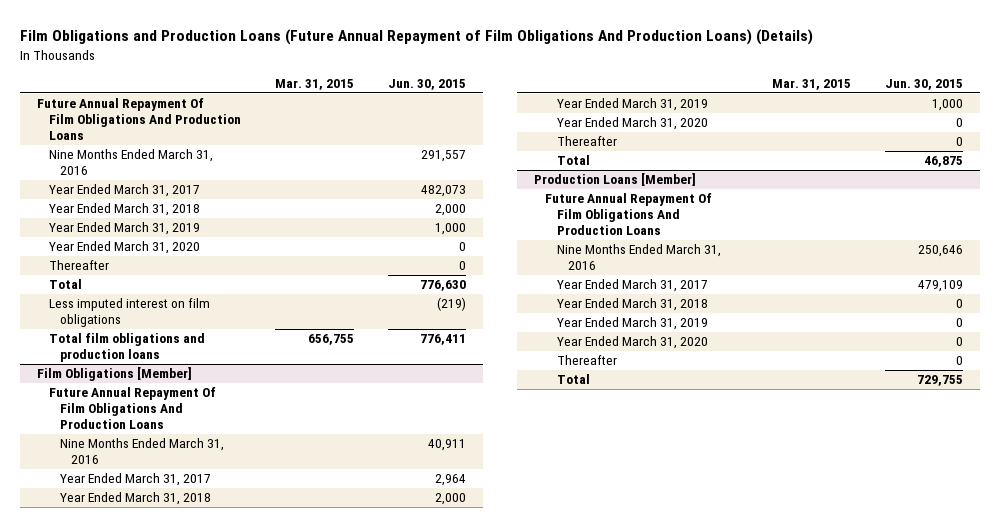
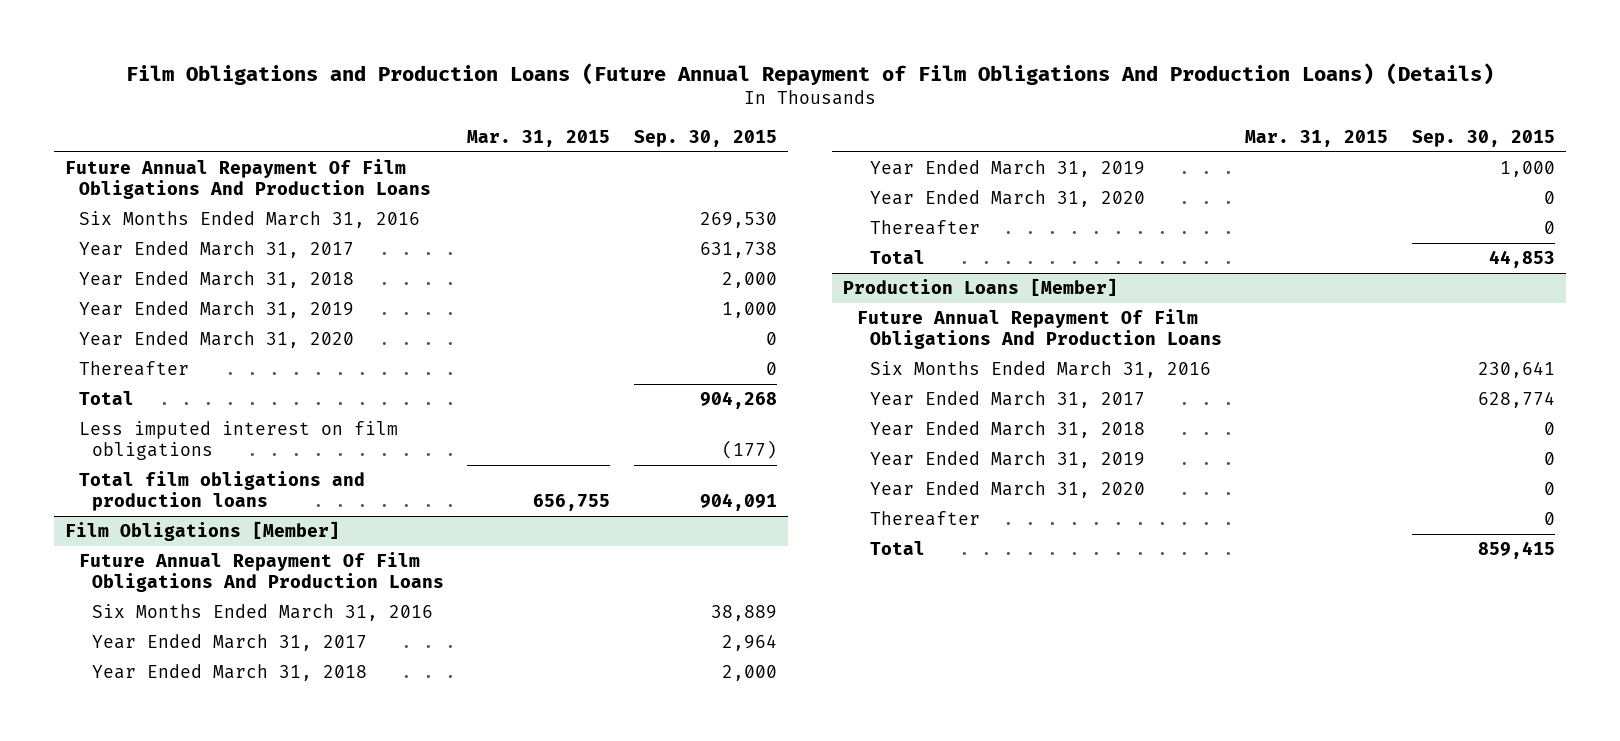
[388,78,467,90] Jun. 30, 2015 -> none
none -> [633,129,777,147] Sep. 30, 2015
[48,149,213,176] Nine Months Ended March 31, 2016 -> [78,211,420,229] Six Months Ended March 31, 2016
[59,438,224,465] Nine Months Ended March 31, 2016 -> [91,604,433,622] Six Months Ended March 31, 2016
[556,244,721,271] Nine Months Ended March 31, 2016 -> [870,361,1212,379] Six Months Ended March 31, 2016

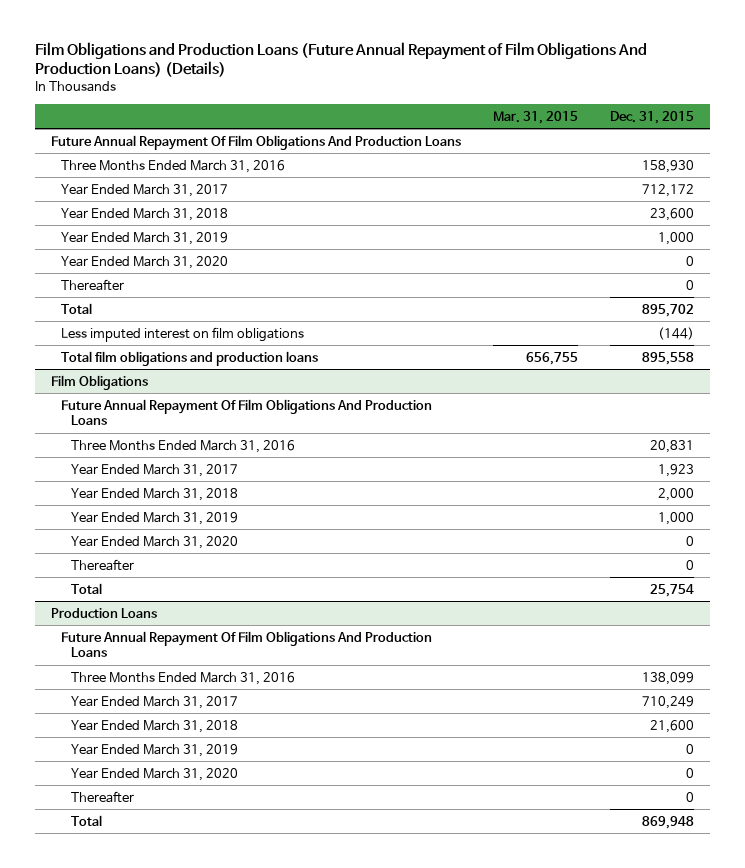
[633,129,777,147] Sep. 30, 2015 -> none
none -> [610,110,695,124] Dec. 31, 2015
[78,211,420,229] Six Months Ended March 31, 2016 -> [60,159,285,173] Three Months Ended March 31, 2016
[65,521,341,542] Film Obligations [Member] -> [50,374,148,390] Film Obligations
[91,604,433,622] Six Months Ended March 31, 2016 -> [70,439,295,453] Three Months Ended March 31, 2016
[843,278,1119,297] Production Loans [Member] -> [50,607,157,618] Production Loans
[870,361,1212,379] Six Months Ended March 31, 2016 -> [70,671,295,685] Three Months Ended March 31, 2016

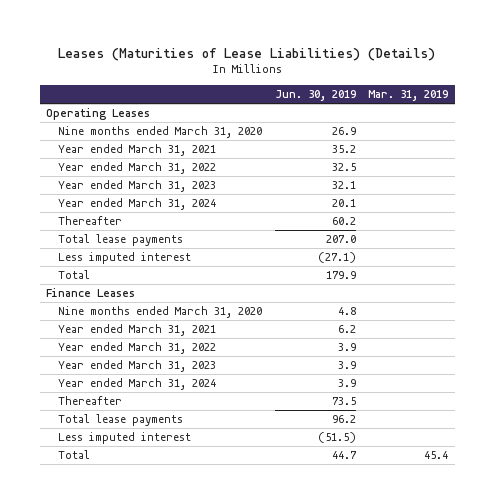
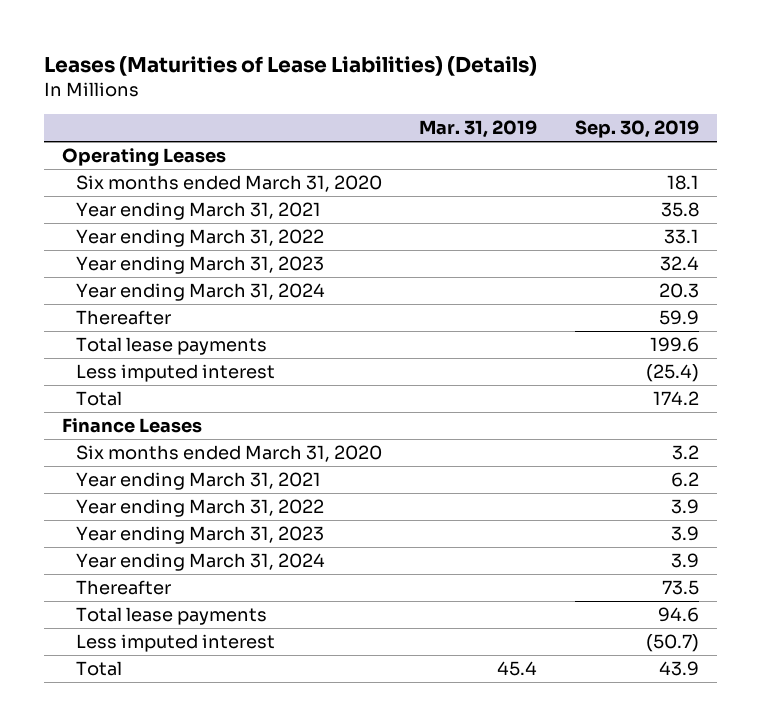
[274,90,356,102] Jun. 30, 2019 -> none
none -> [574,119,699,138] Sep. 30, 2019
[58,125,263,138] Nine months ended March 31, 2020 -> [76,175,383,193] Six months ended March 31, 2020
[58,143,217,156] Year ended March 31, 2021 -> [76,202,322,221] Year ending March 31, 2021
[58,161,217,174] Year ended March 31, 2022 -> [76,229,325,248] Year ending March 31, 2022
[58,179,217,192] Year ended March 31, 2023 -> [76,256,325,275] Year ending March 31, 2023
[58,197,217,210] Year ended March 31, 2024 -> [76,283,326,302] Year ending March 31, 2024
[58,305,263,318] Nine months ended March 31, 2020 -> [76,445,383,463] Six months ended March 31, 2020
[58,323,217,336] Year ended March 31, 2021 -> [76,472,322,491] Year ending March 31, 2021
[58,341,217,354] Year ended March 31, 2022 -> [76,499,325,518] Year ending March 31, 2022
[58,359,217,372] Year ended March 31, 2023 -> [76,526,325,545] Year ending March 31, 2023
[58,377,217,390] Year ended March 31, 2024 -> [76,553,326,572] Year ending March 31, 2024

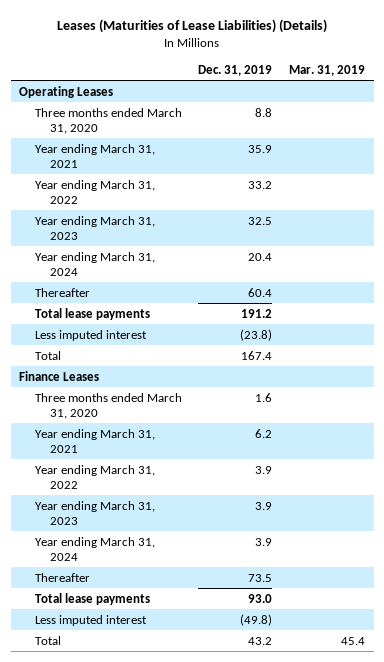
[574,119,699,138] Sep. 30, 2019 -> none
none -> [198,64,273,76] Dec. 31, 2019
[76,175,383,193] Six months ended March 31, 2020 -> [34,107,182,134] Three months ended March 31, 2020
[76,445,383,463] Six months ended March 31, 2020 -> [34,392,182,419] Three months ended March 31, 2020

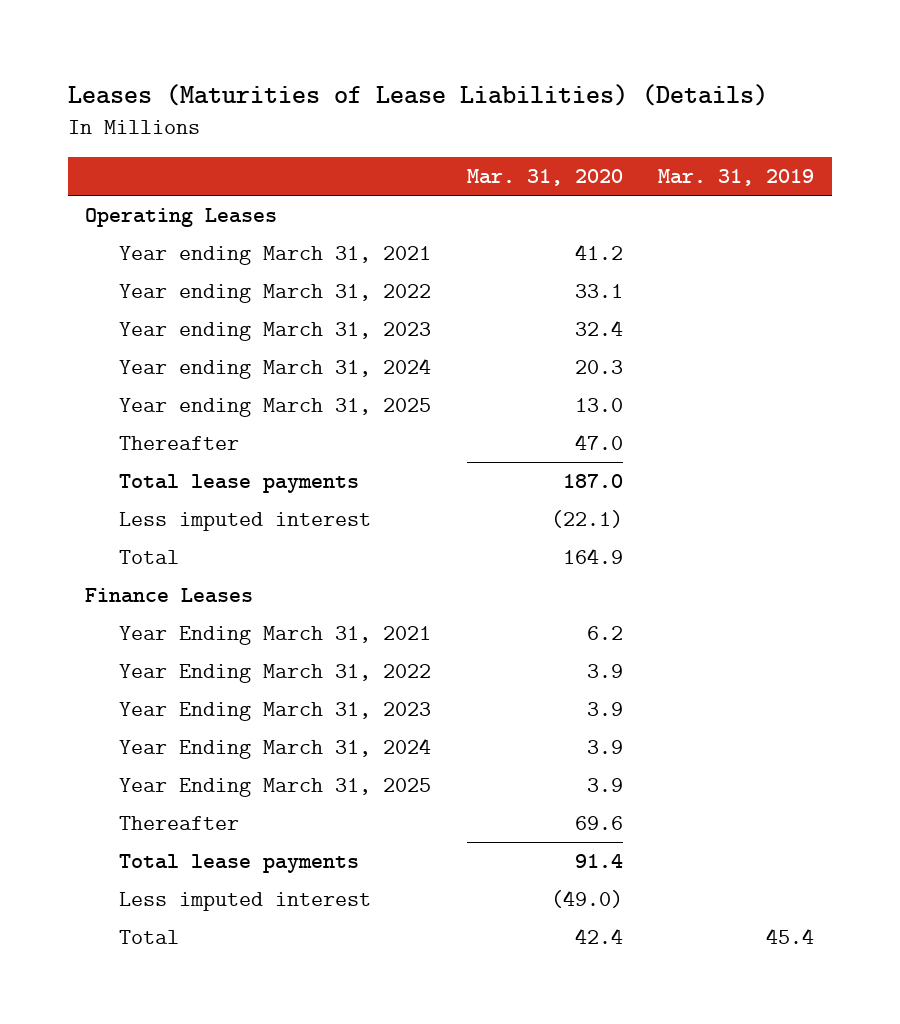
[198,64,273,76] Dec. 31, 2019 -> none
none -> [466,169,623,187] Mar. 31, 2020
[34,107,182,134] Three months ended March 31, 2020 -> none
none -> [119,397,432,417] Year ending March 31, 2025
[34,392,182,419] Three months ended March 31, 2020 -> [119,625,432,645] Year Ending March 31, 2021
[34,428,155,453] Year ending March 31, 2021 -> [119,663,432,683] Year Ending March 31, 2022
[34,464,155,489] Year ending March 31, 2022 -> [119,701,432,721] Year Ending March 31, 2023
[34,500,155,525] Year ending March 31, 2023 -> [119,737,432,759] Year Ending March 31, 2024
[34,536,155,561] Year ending March 31, 2024 -> [119,777,432,797] Year Ending March 31, 2025

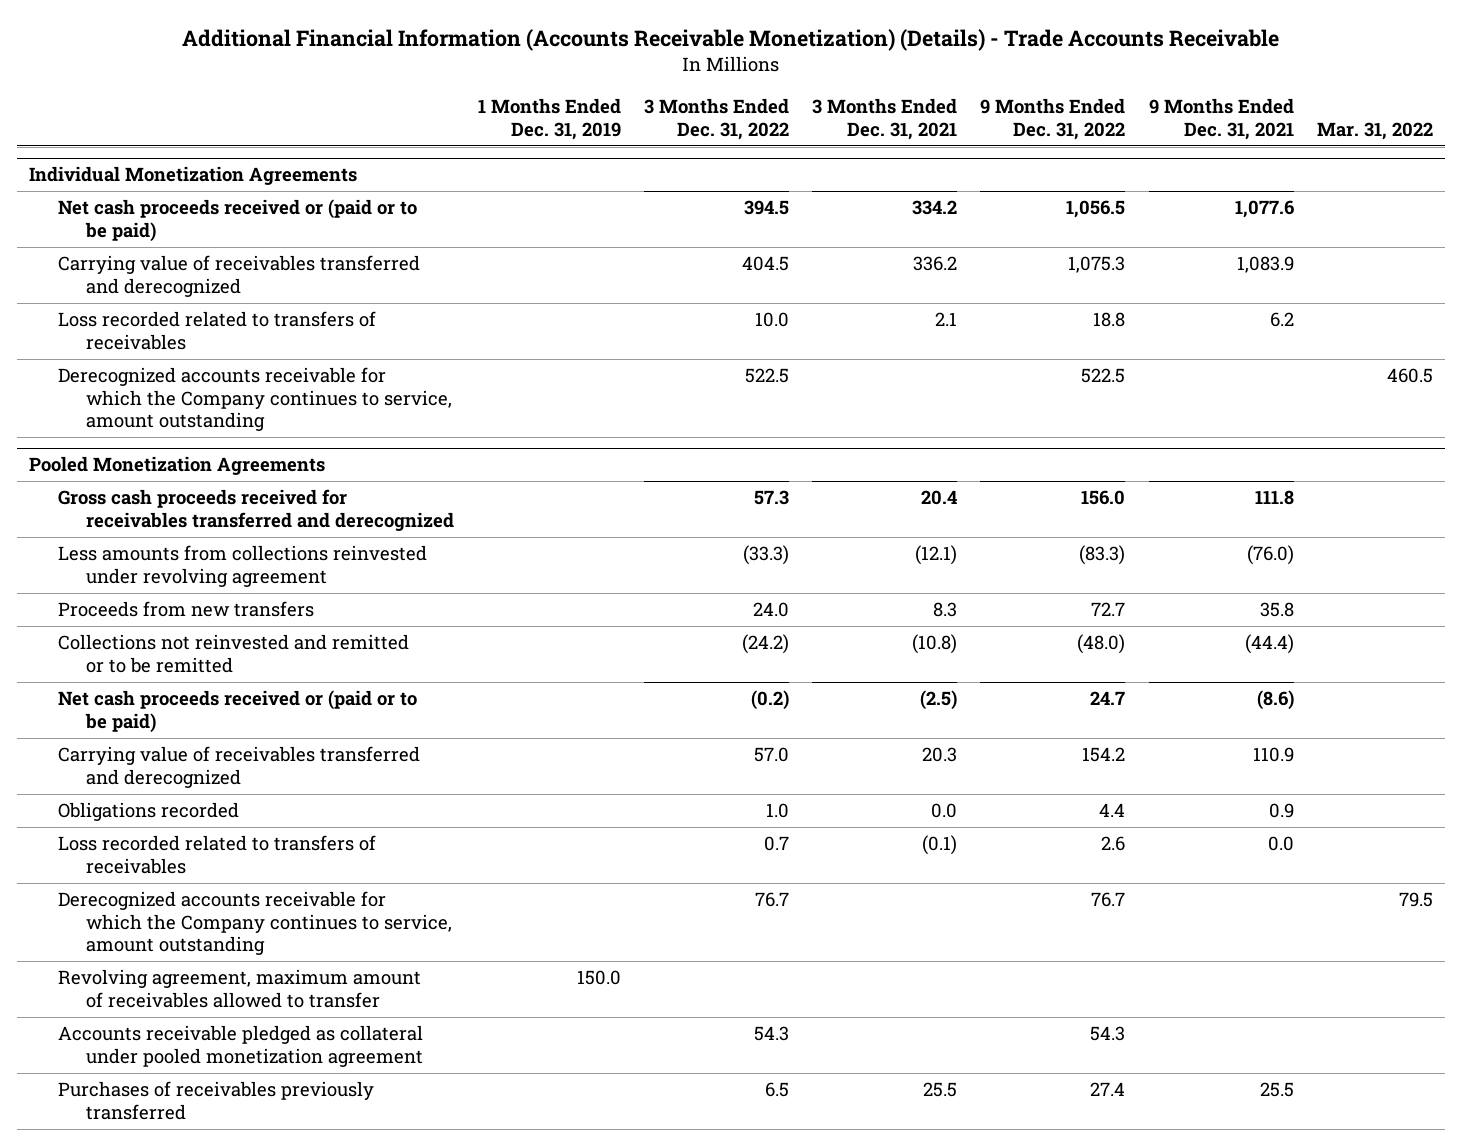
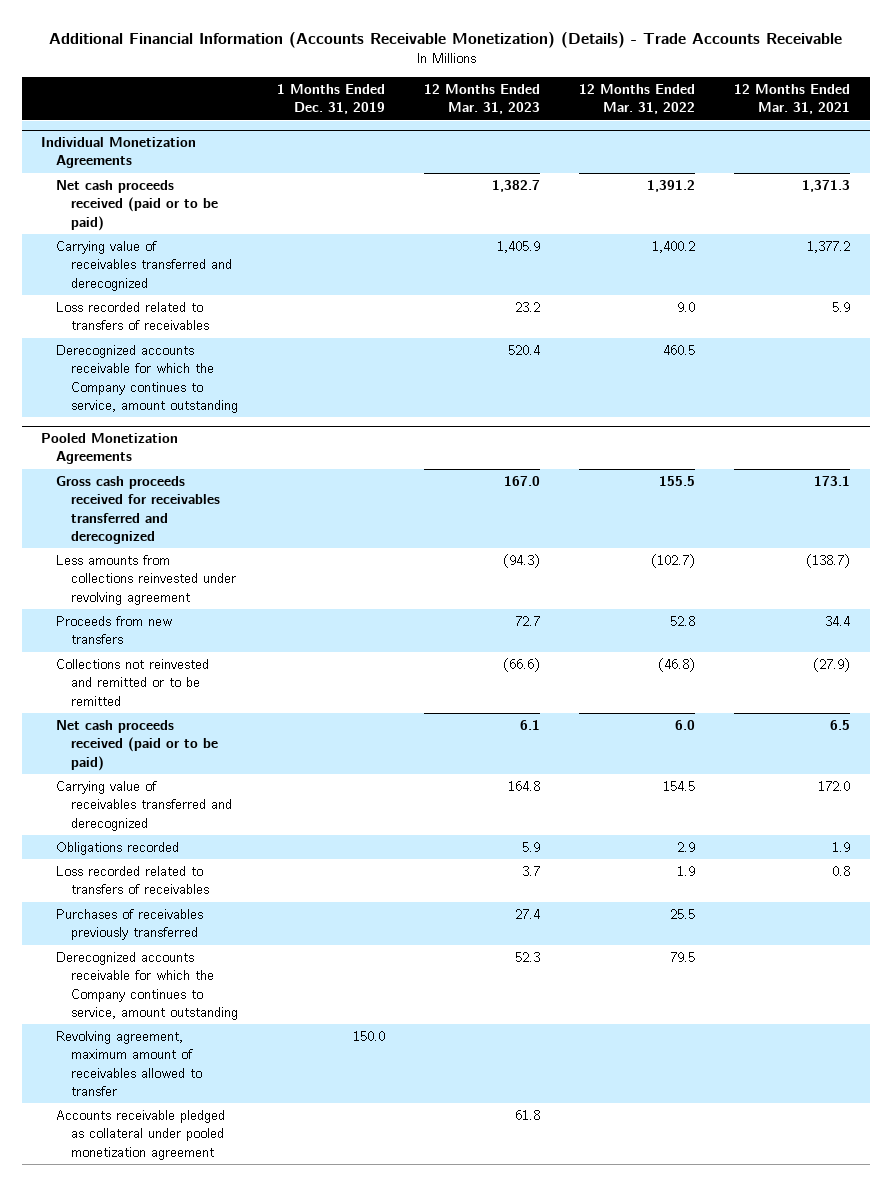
[643,98,789,140] 3 Months Ended Dec. 31, 2022 -> none
[812,98,958,140] 3 Months Ended Dec. 31, 2021 -> none
[980,98,1126,140] 9 Months Ended Dec. 31, 2022 -> none
[1148,98,1294,140] 9 Months Ended Dec. 31, 2021 -> none
[1316,121,1433,140] Mar. 31, 2022 -> none
none -> [424,83,541,115] 12 Months Ended Mar. 31, 2023
none -> [579,83,696,115] 12 Months Ended Mar. 31, 2022
none -> [734,83,851,115] 12 Months Ended Mar. 31, 2021
[57,199,417,242] Net cash proceeds received or (paid or to be paid) -> [56,180,219,231] Net cash proceeds received (paid or to be paid)
[57,690,417,733] Net cash proceeds received or (paid or to be paid) -> [56,720,219,771] Net cash proceeds received (paid or to be paid)
[57,1081,374,1120] Purchases of receivables previously transferred -> [56,909,204,941] Purchases of receivables previously transferred

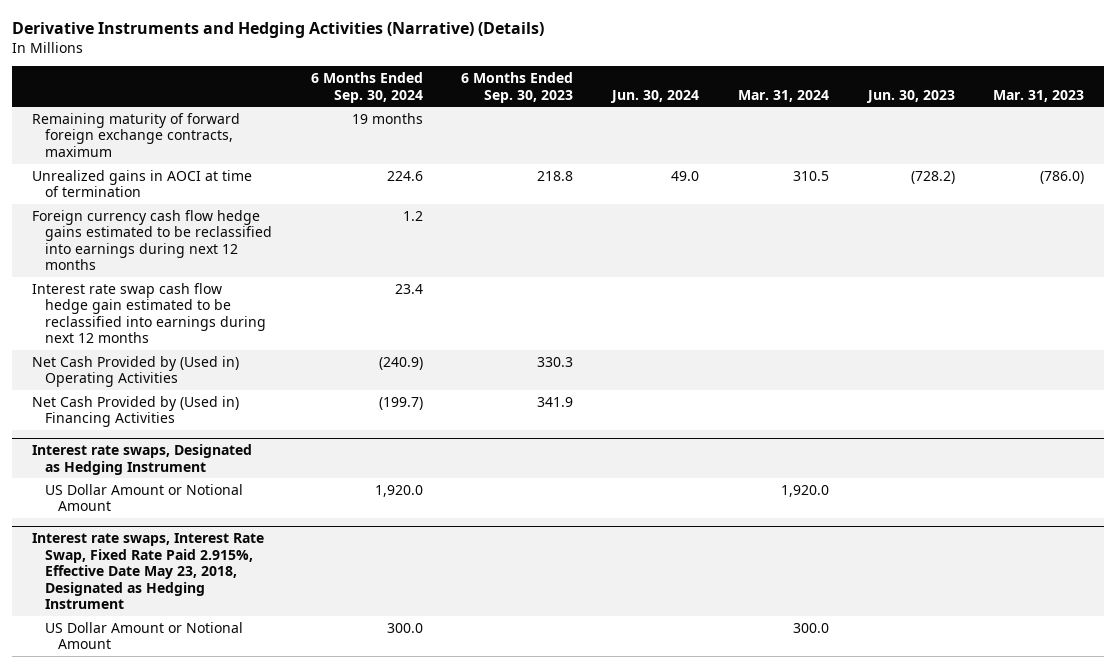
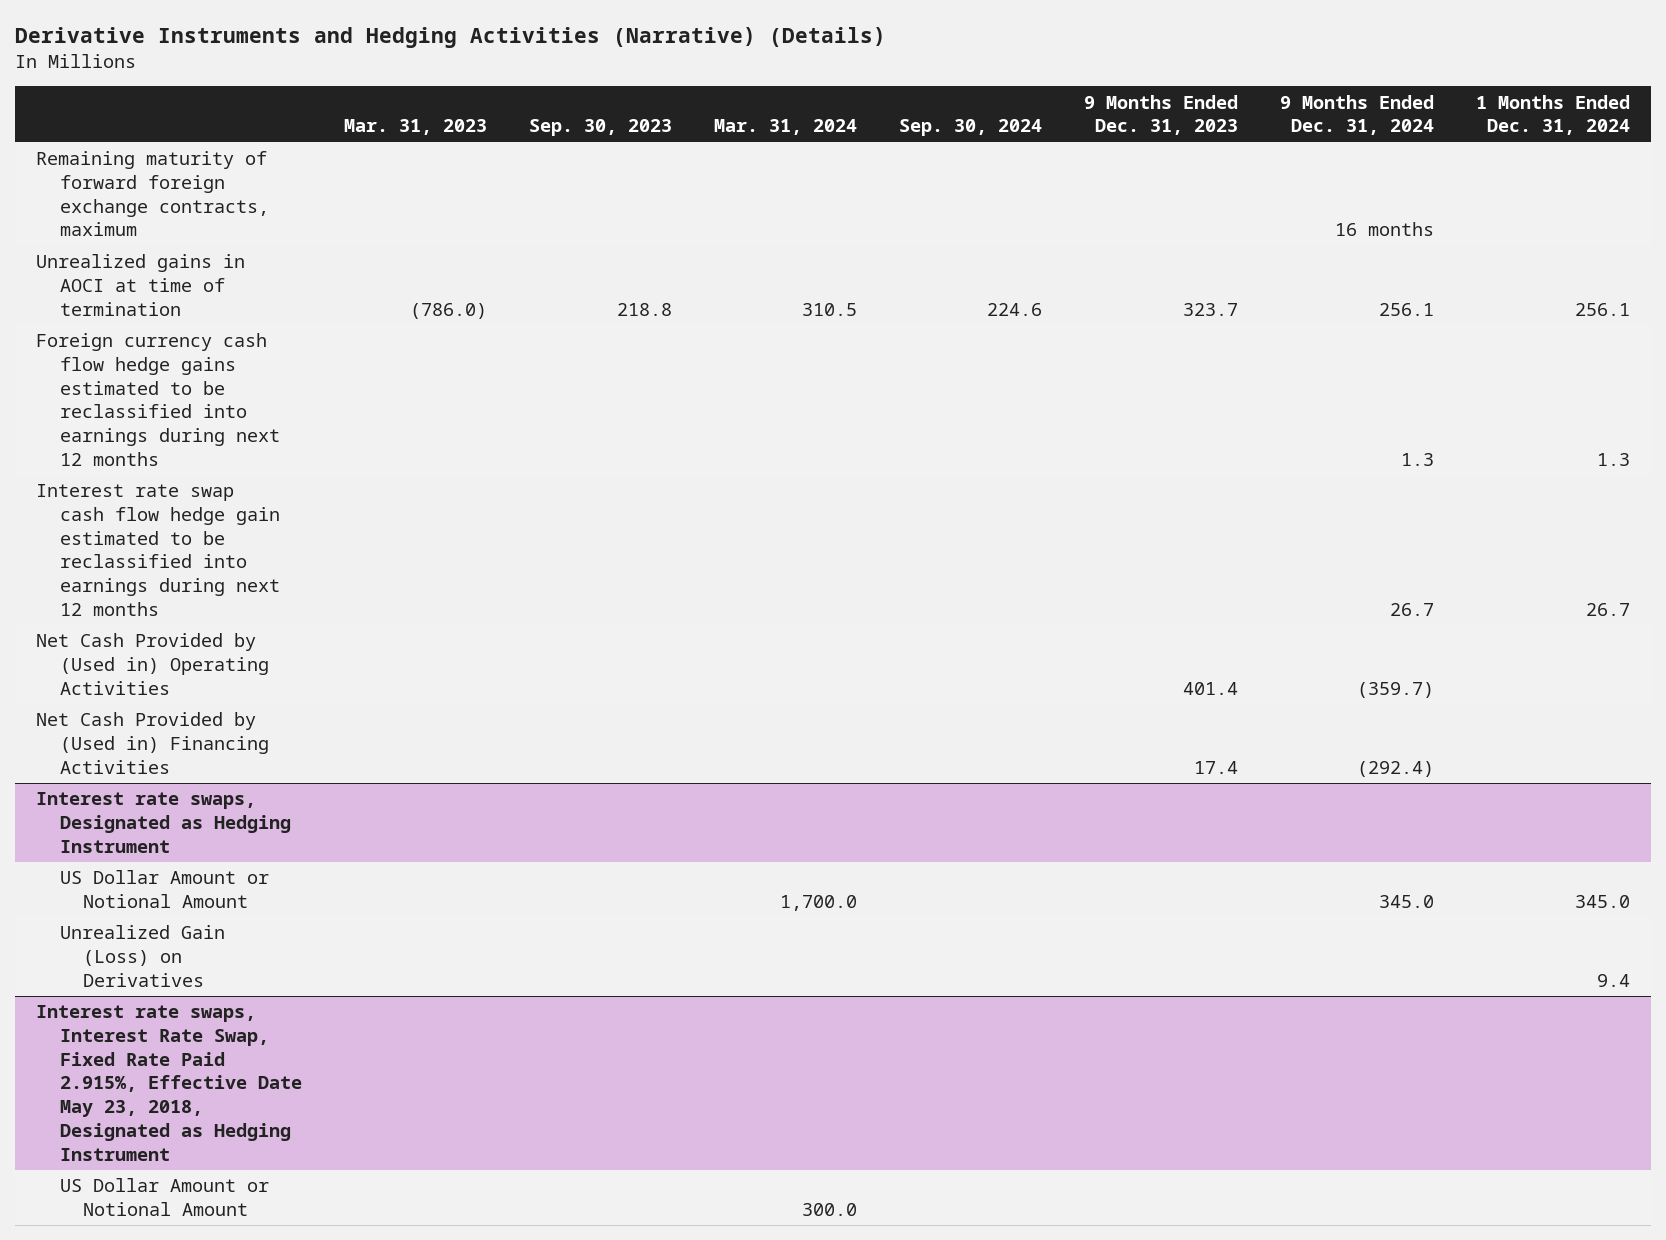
[310,72,423,103] 6 Months Ended Sep. 30, 2024 -> none
[461,72,574,103] 6 Months Ended Sep. 30, 2023 -> none
[610,89,700,103] Jun. 30, 2024 -> none
[865,89,955,103] Jun. 30, 2023 -> none
none -> [528,119,672,137] Sep. 30, 2023
none -> [898,119,1042,137] Sep. 30, 2024
none -> [1083,94,1238,136] 9 Months Ended Dec. 31, 2023
none -> [1279,94,1434,136] 9 Months Ended Dec. 31, 2024
none -> [1475,94,1630,136] 1 Months Ended Dec. 31, 2024
[780,484,829,497] 1,920.0 -> [779,894,857,911] 1,700.0
none -> [59,925,225,987] Unrealized Gain (Loss) on Derivatives

